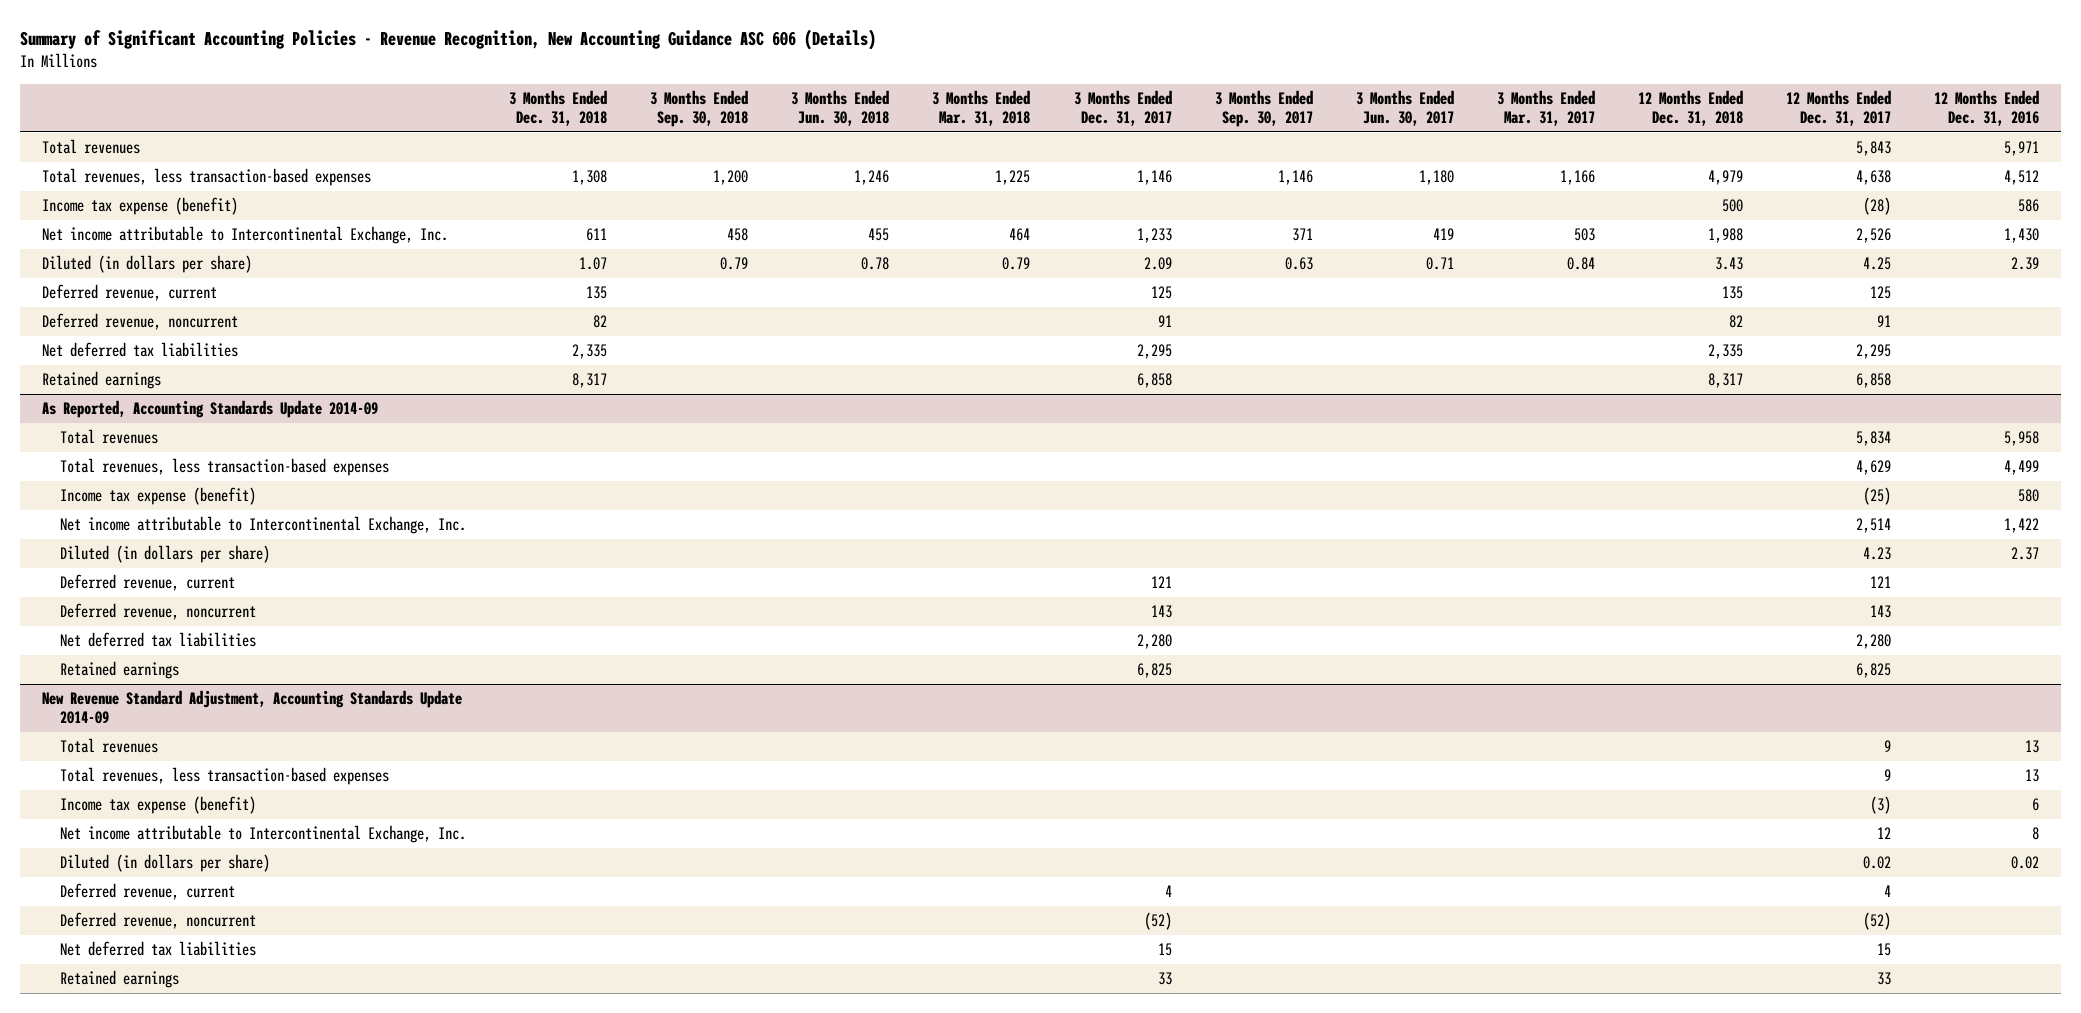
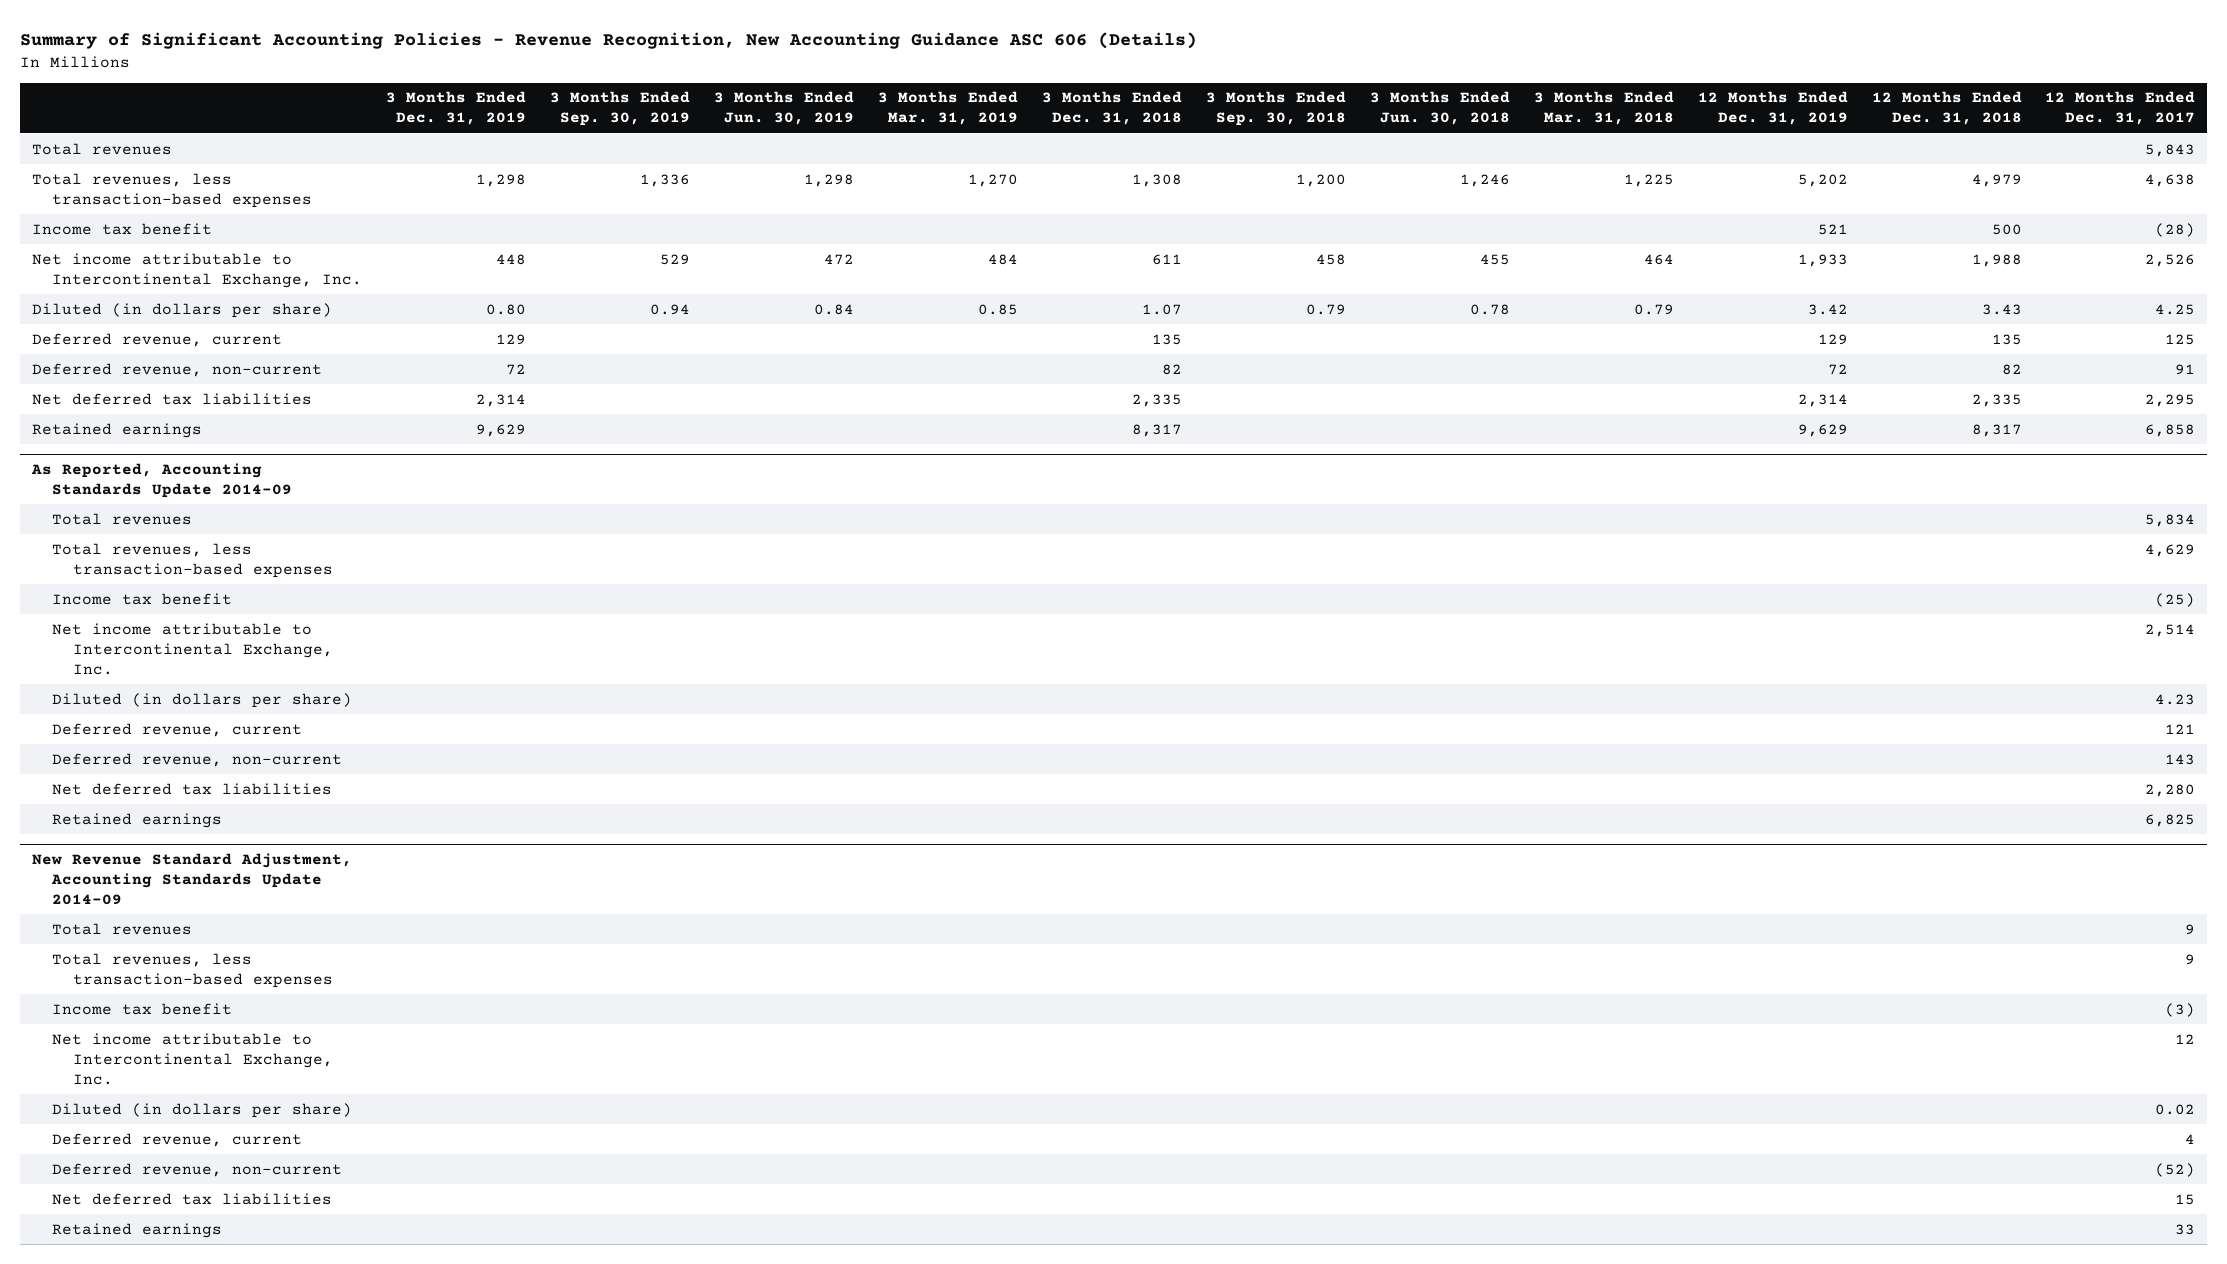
[1073,89,1172,127] 3 Months Ended Dec. 31, 2017 -> none
[1214,89,1313,128] 3 Months Ended Sep. 30, 2017 -> none
[1355,89,1454,127] 3 Months Ended Jun. 30, 2017 -> none
[1496,89,1595,127] 3 Months Ended Mar. 31, 2017 -> none
[1934,89,2040,127] 12 Months Ended Dec. 31, 2016 -> none
none -> [386,91,527,126] 3 Months Ended Dec. 31, 2019
none -> [550,91,691,127] 3 Months Ended Sep. 30, 2019
none -> [714,91,855,126] 3 Months Ended Jun. 30, 2019
none -> [878,91,1019,126] 3 Months Ended Mar. 31, 2019
none -> [1697,91,1848,126] 12 Months Ended Dec. 31, 2019
[41,196,238,215] Income tax expense (benefit) -> [31,222,212,235] Income tax benefit
[41,312,238,330] Deferred revenue, noncurrent -> [31,362,322,377] Deferred revenue, non-current
[60,486,257,505] Income tax expense (benefit) -> [52,592,233,605] Income tax benefit
[60,602,257,620] Deferred revenue, noncurrent -> [52,752,343,767] Deferred revenue, non-current
[60,795,257,814] Income tax expense (benefit) -> [52,1002,233,1015] Income tax benefit
[60,911,257,929] Deferred revenue, noncurrent -> [52,1162,343,1177] Deferred revenue, non-current

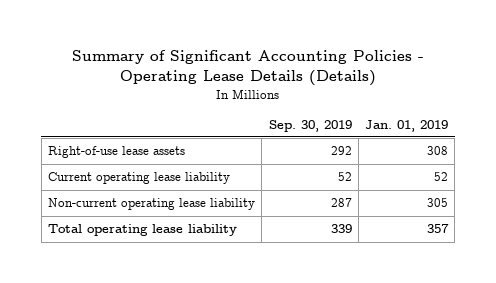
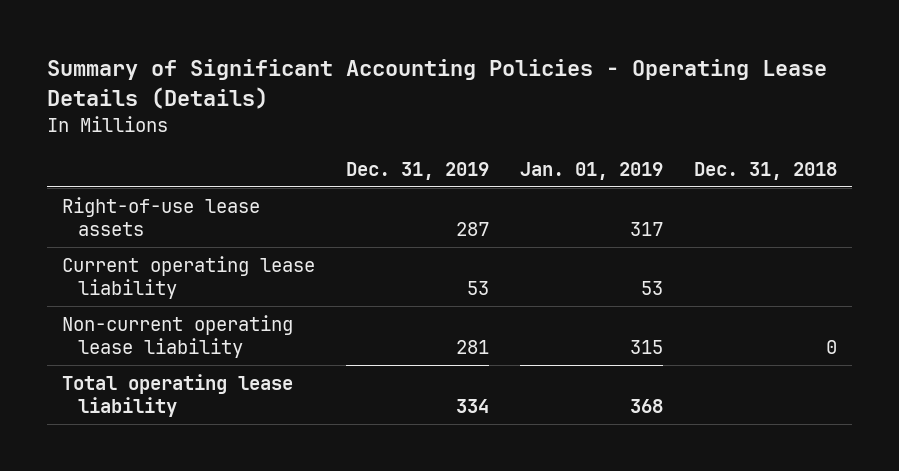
[268,119,352,132] Sep. 30, 2019 -> none
none -> [345,161,489,180] Dec. 31, 2019
none -> [693,161,837,180] Dec. 31, 2018
[427,146,449,156] 308 -> [629,221,663,236] 317
[434,172,449,182] 52 -> [640,280,663,295] 53
[427,198,449,208] 305 -> [629,339,663,354] 315
[427,224,450,234] 357 -> [629,398,663,413] 368

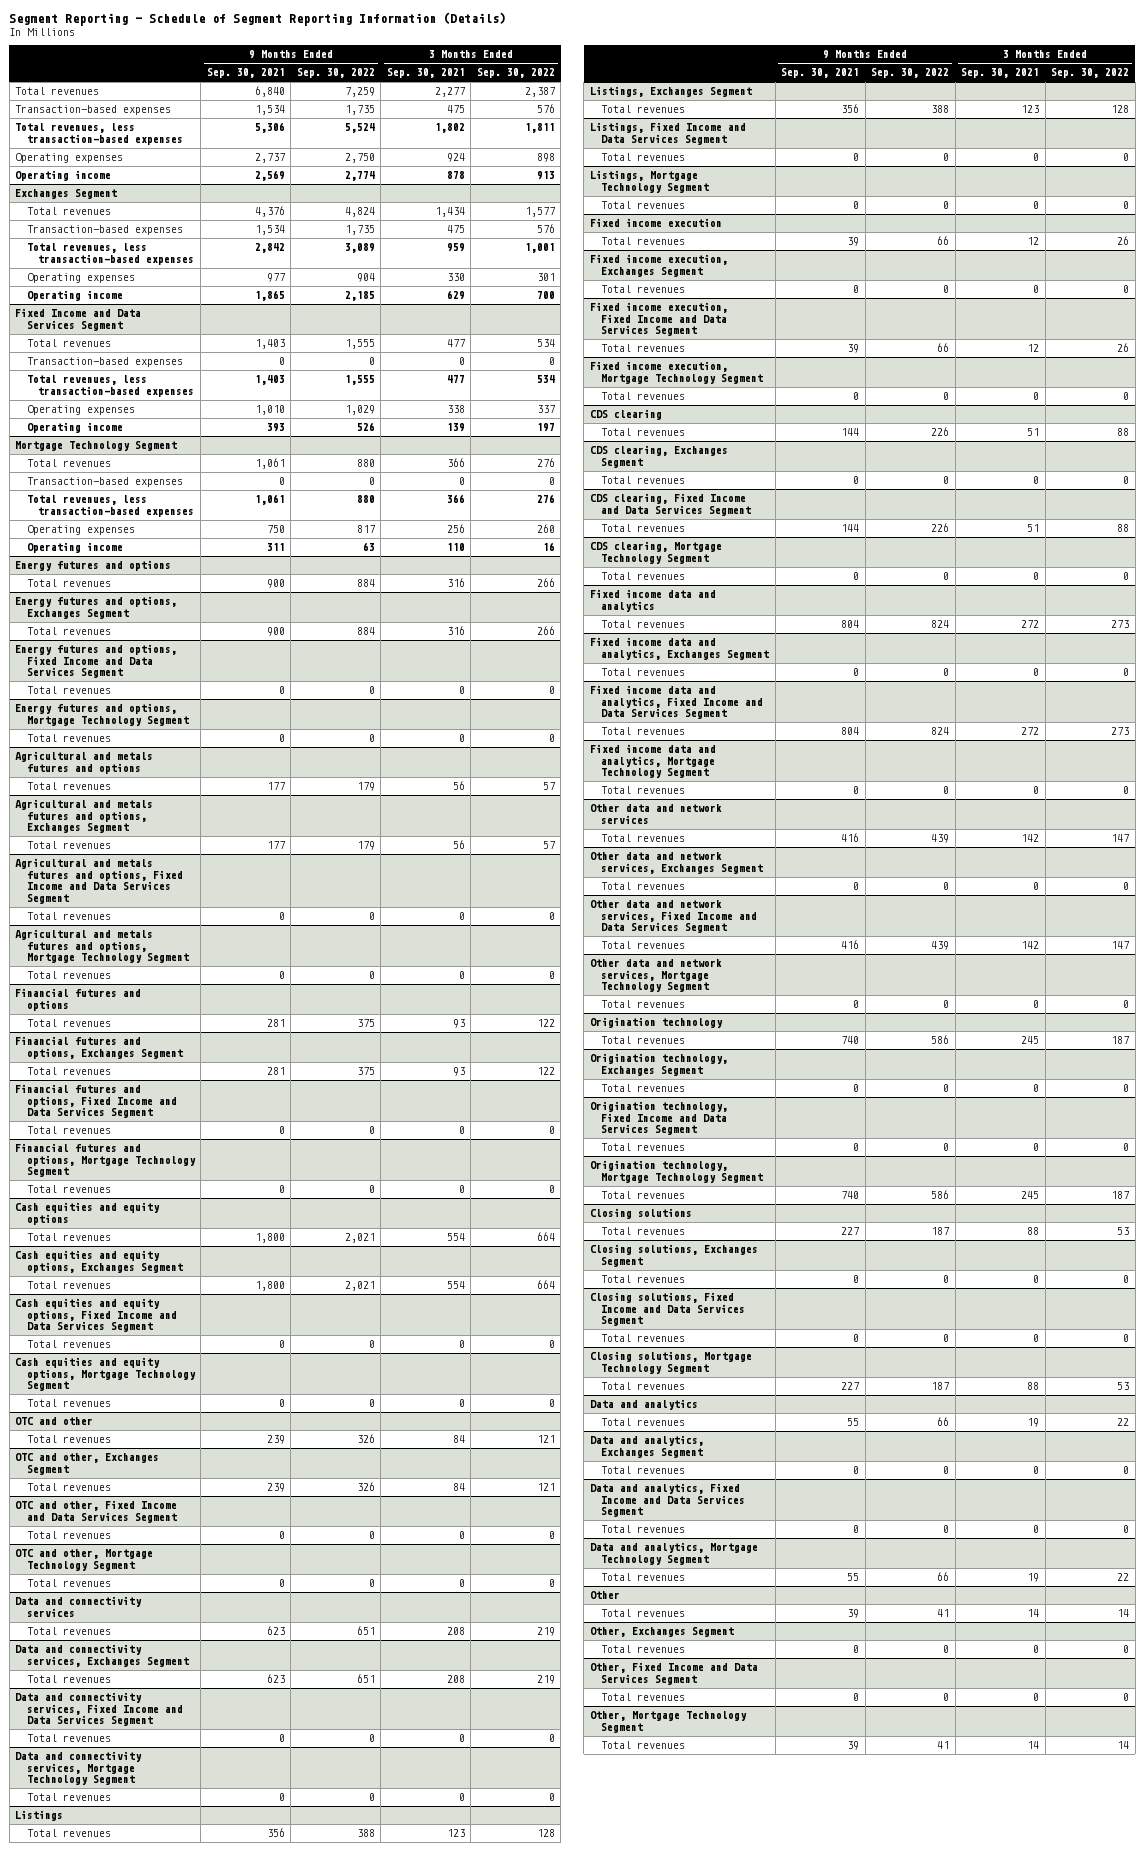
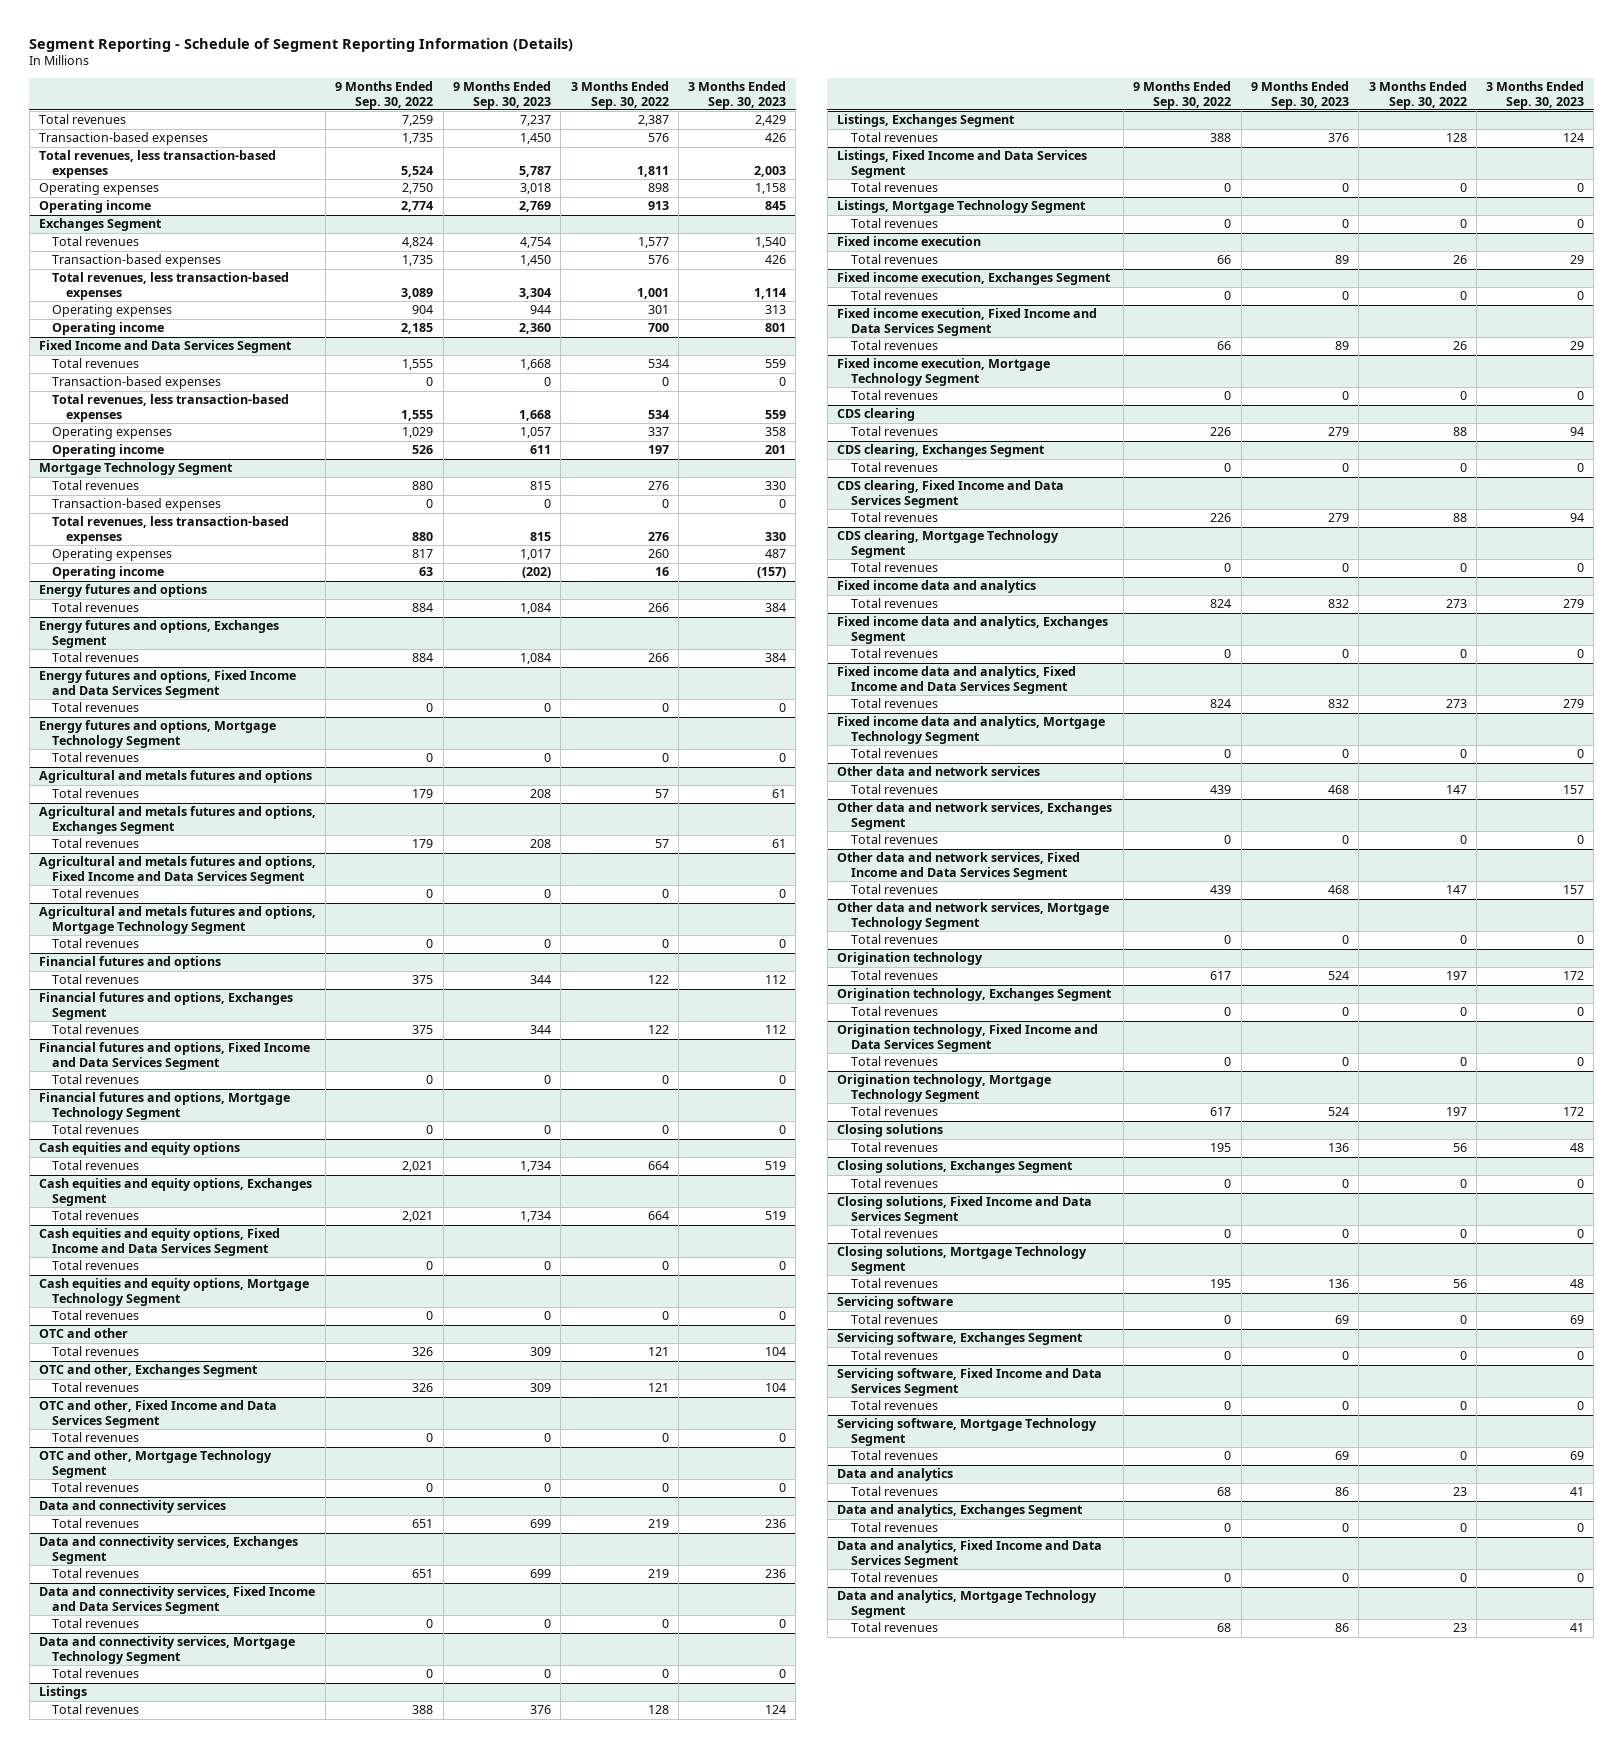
[206,68,285,79] Sep. 30, 2021 -> none
[386,68,465,79] Sep. 30, 2021 -> none
none -> [453,81,552,109] 9 Months Ended Sep. 30, 2023
none -> [688,81,787,109] 3 Months Ended Sep. 30, 2023
[931,1035,950,1045] 586 -> [1210,971,1232,981] 617
[1111,1036,1130,1045] 187 -> [1445,971,1467,981] 197
[931,1190,950,1200] 586 -> [1210,1107,1232,1117] 617
[1111,1191,1130,1200] 187 -> [1445,1107,1467,1117] 197
[931,1227,950,1236] 187 -> [1210,1143,1232,1153] 195
[1117,1227,1130,1236] 53 -> [1452,1143,1467,1153] 56
[931,1382,950,1391] 187 -> [1210,1279,1232,1289] 195
[1117,1382,1130,1391] 53 -> [1452,1279,1467,1289] 56
none -> [836,1296,953,1310] Servicing software
none -> [850,1314,938,1325] Total revenues
none -> [836,1332,1083,1346] Servicing software, Exchanges Segment
none -> [850,1350,938,1361] Total revenues
none -> [836,1368,1102,1396] Servicing software, Fixed Income and Data Services Segment
none -> [850,1400,938,1411] Total revenues
none -> [836,1418,1097,1446] Servicing software, Mortgage Technology Segment
none -> [850,1450,938,1461] Total revenues
[937,1417,950,1427] 66 -> [1217,1487,1232,1497] 68
[1117,1418,1130,1427] 22 -> [1452,1487,1467,1497] 23
[589,1591,620,1600] Other -> none
[601,1609,686,1618] Total revenues -> none
[589,1627,734,1638] Other, Exchanges Segment -> none
[601,1645,686,1654] Total revenues -> none
[589,1662,758,1685] Other, Fixed Income and Data Services Segment -> none
[601,1693,686,1702] Total revenues -> none
[589,1711,747,1733] Other, Mortgage Technology Segment -> none
[601,1741,686,1750] Total revenues -> none
[937,1572,950,1582] 66 -> [1217,1623,1232,1633] 68
[1117,1573,1130,1582] 22 -> [1452,1623,1467,1633] 23

